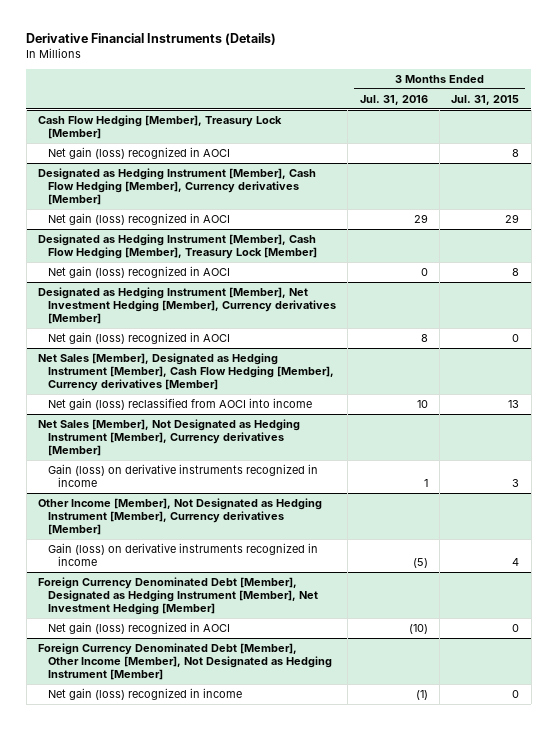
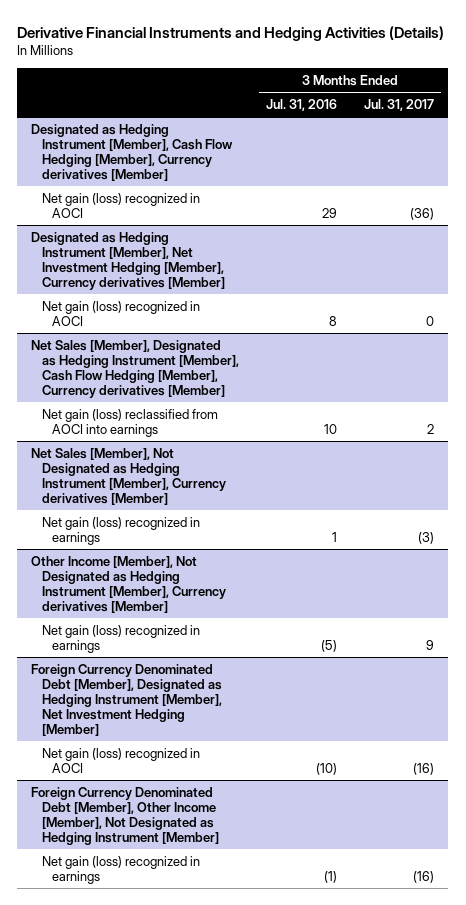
[26,33,277,46] Derivative Financial Instruments (Details) -> [17,25,445,41] Derivative Financial Instruments and Hedging Activities (Details)
[451,94,520,105] Jul. 31, 2015 -> none
none -> [364,98,435,111] Jul. 31, 2017
[38,114,283,139] Cash Flow Hedging [Member], Treasury Lock [Member] -> none
[47,146,230,159] Net gain (loss) recognized in AOCI -> none
[38,233,317,259] Designated as Hedging Instrument [Member], Cash Flow Hedging [Member], Treasury Lock [Member] -> none
[47,265,230,278] Net gain (loss) recognized in AOCI -> none
[47,397,312,410] Net gain (loss) reclassified from AOCI into income -> [41,408,218,437] Net gain (loss) reclassified from AOCI into earnings
[47,463,318,487] Gain (loss) on derivative instruments recognized in income -> [41,516,200,545] Net gain (loss) recognized in earnings
[47,542,318,566] Gain (loss) on derivative instruments recognized in income -> [41,624,200,653] Net gain (loss) recognized in earnings
[47,687,242,700] Net gain (loss) recognized in income -> [41,855,200,884] Net gain (loss) recognized in earnings

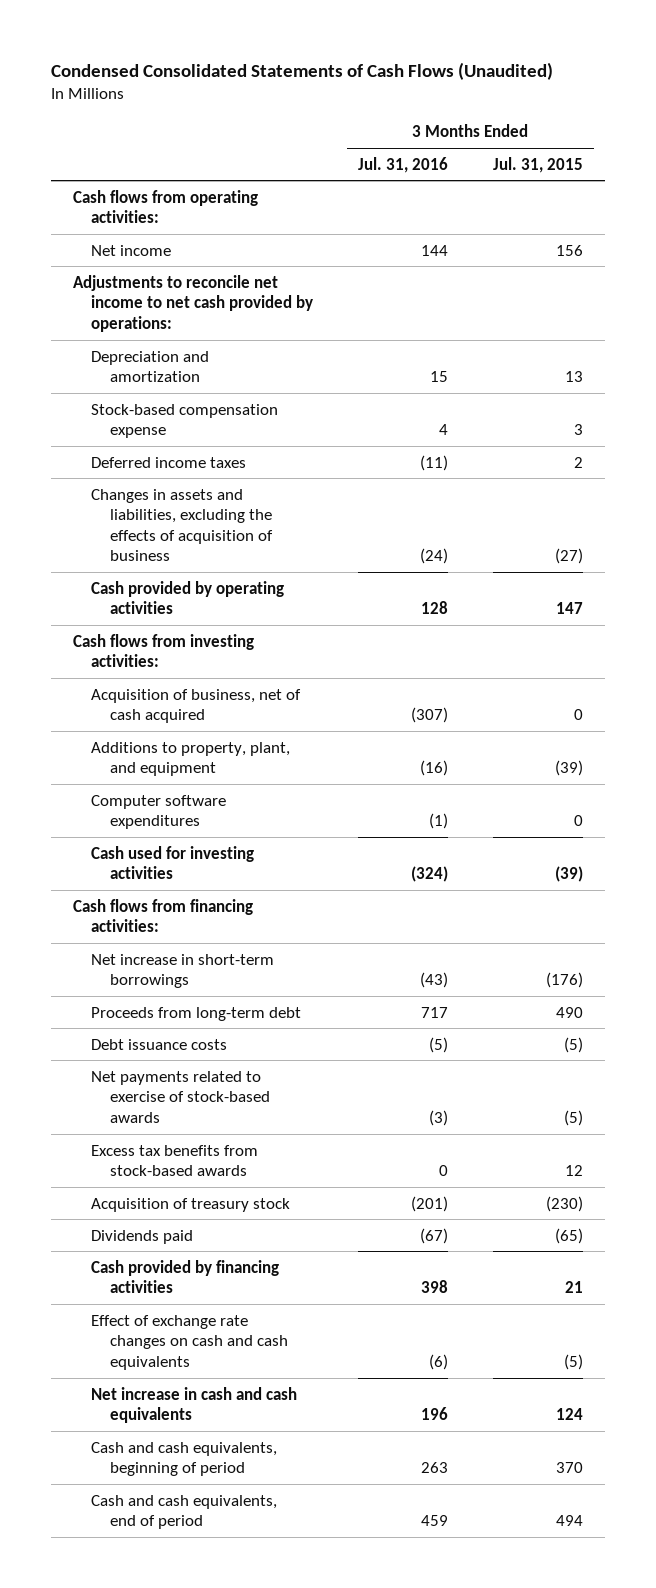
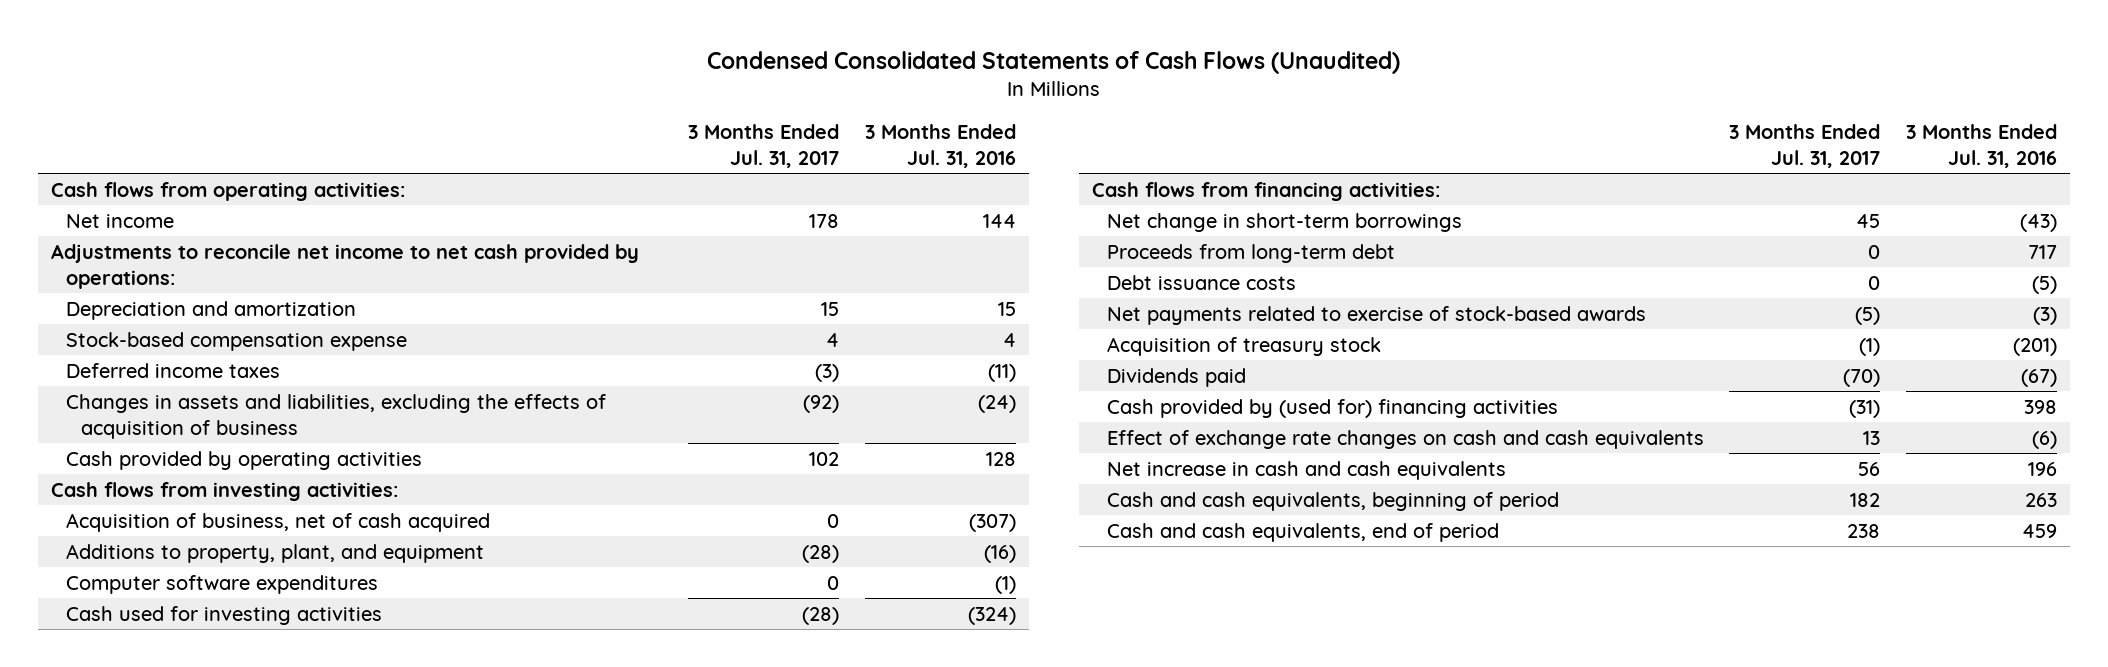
[492,156,583,173] Jul. 31, 2015 -> none
none -> [688,123,840,168] 3 Months Ended Jul. 31, 2017
[91,953,275,989] Net increase in short-term borrowings -> [1106,212,1462,232] Net change in short-term borrowings
[91,1144,259,1177] Excess tax benefits from stock-based awards -> none
[91,1259,280,1294] Cash provided by financing activities -> [1106,398,1558,418] Cash provided by (used for) financing activities

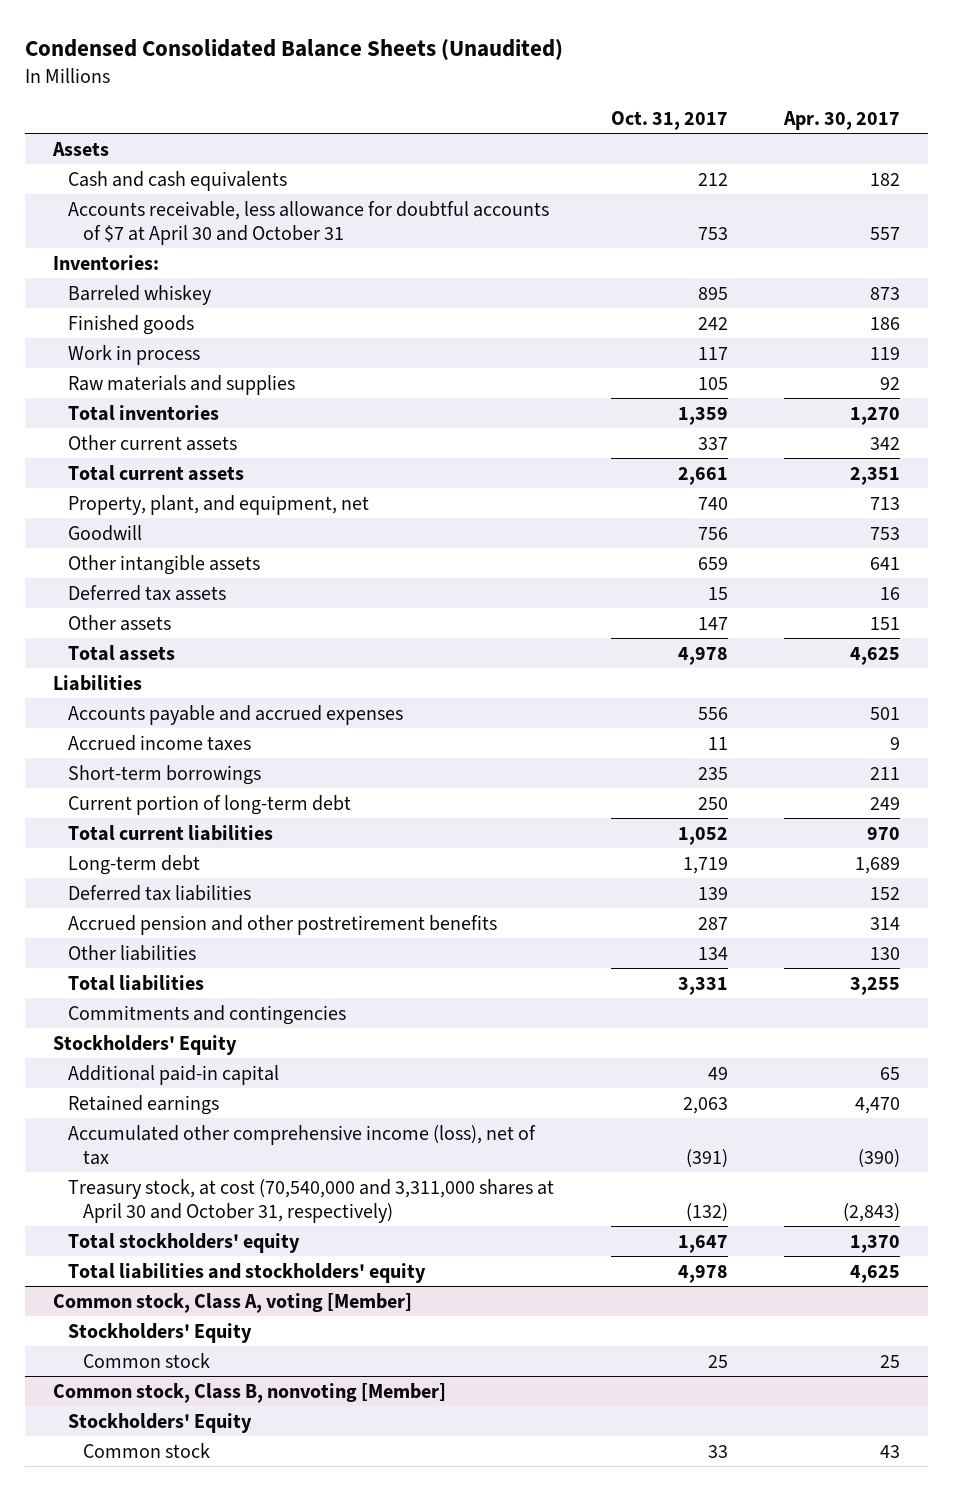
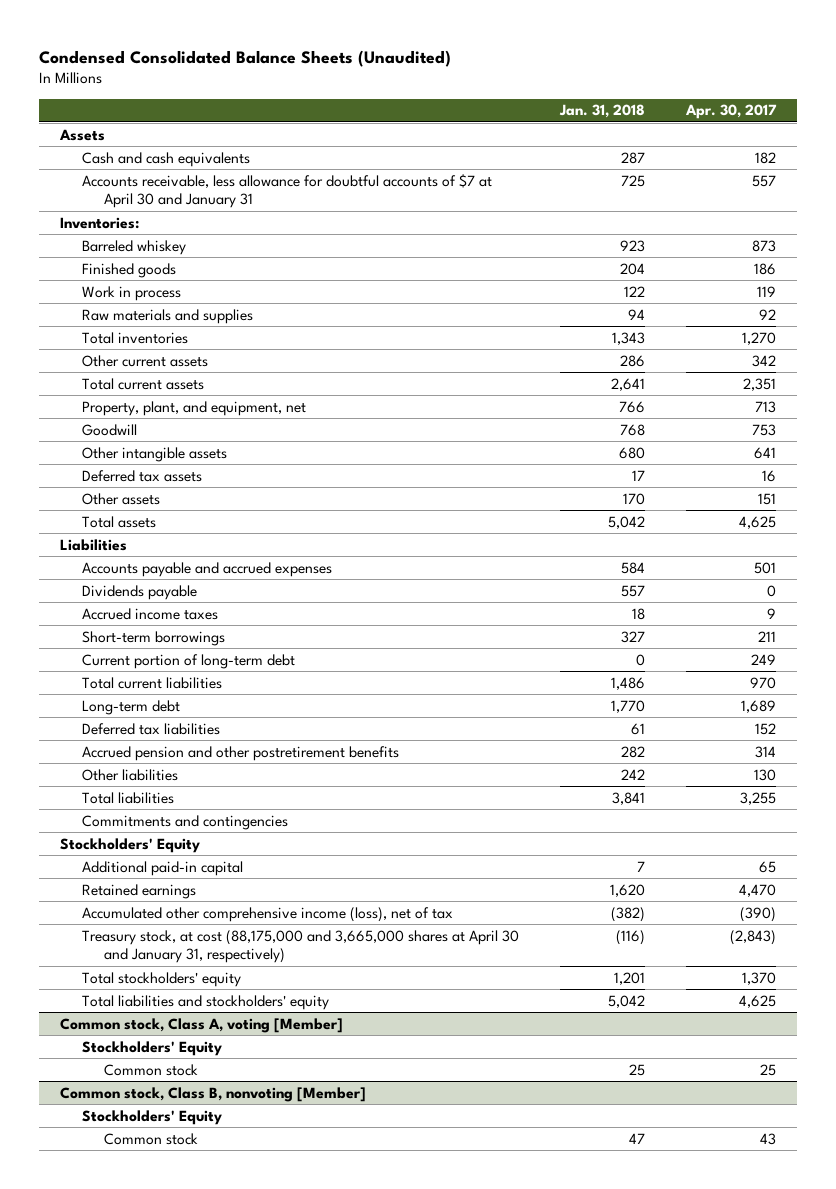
[610,111,728,131] Oct. 31, 2017 -> none
none -> [559,104,646,119] Jan. 31, 2018
[68,200,550,246] Accounts receivable, less allowance for doubtful accounts of $7 at April 30 and October 31 -> [81,173,492,209] Accounts receivable, less allowance for doubtful accounts of $7 at April 30 and January 31
none -> [81,584,197,600] Dividends payable
[68,1178,555,1224] Treasury stock, at cost (70,540,000 and 3,311,000 shares at April 30 and October 31, respectively) -> [81,929,519,964] Treasury stock, at cost (88,175,000 and 3,665,000 shares at April 30 and January 31, respectively)

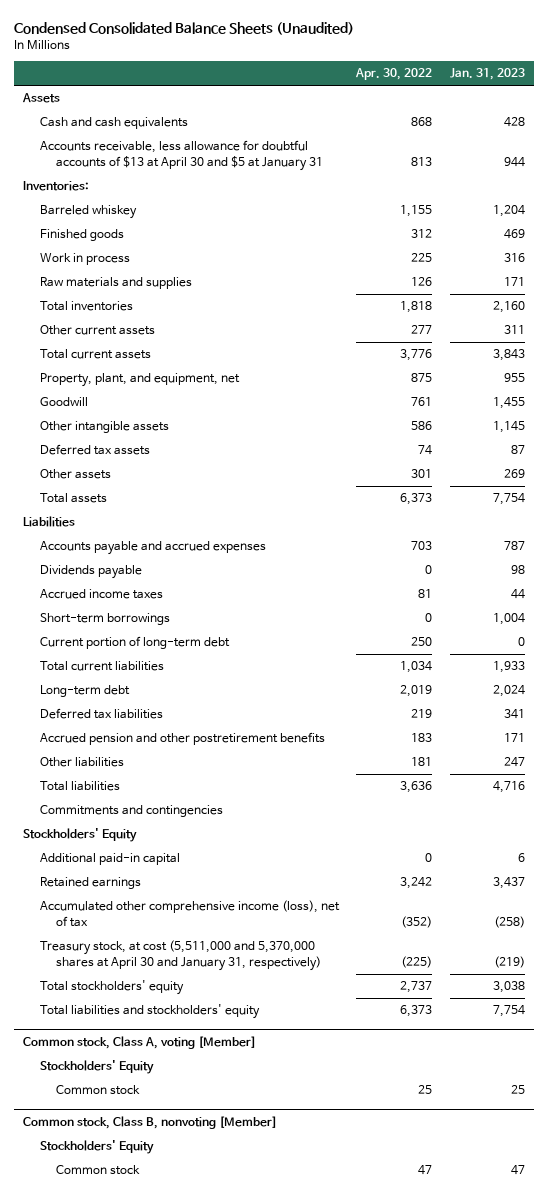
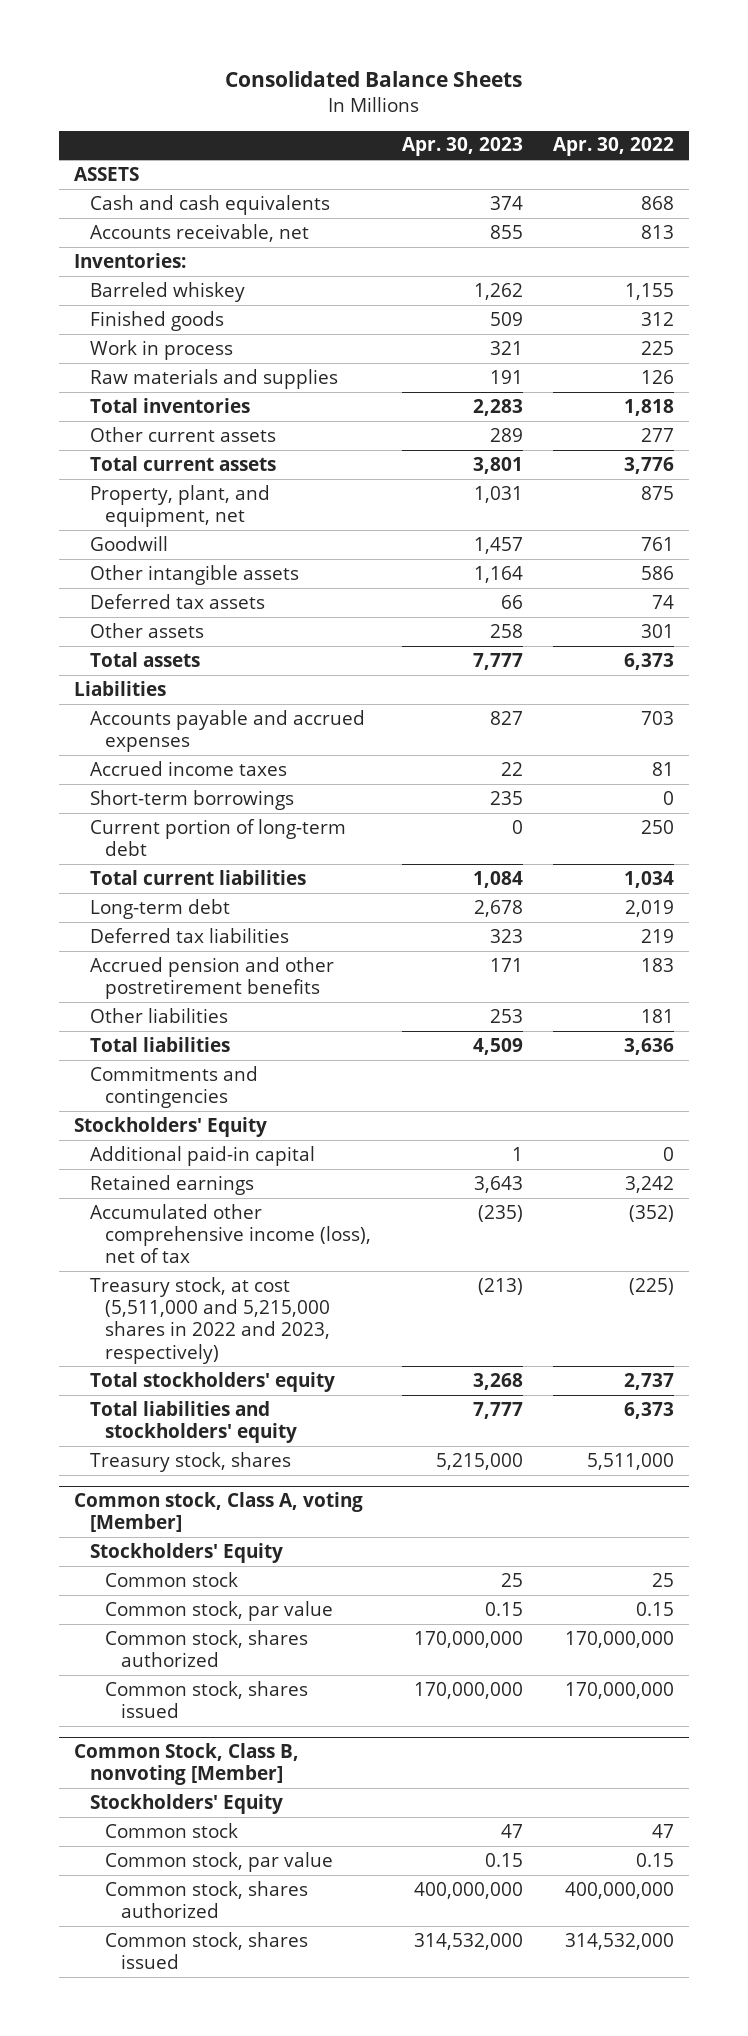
[14,21,355,35] Condensed Consolidated Balance Sheets (Unaudited) -> [225,71,523,88] Consolidated Balance Sheets
[450,68,526,81] Jan. 31, 2023 -> none
none -> [401,137,523,157] Apr. 30, 2023
[22,93,61,104] Assets -> [73,166,139,181] ASSETS
[39,140,324,171] Accounts receivable, less allowance for doubtful accounts of $13 at April 30 and $5 at January 31 -> [89,223,309,242] Accounts receivable, net
[39,565,142,580] Dividends payable -> none
[39,940,322,971] Treasury stock, at cost (5,511,000 and 5,370,000 shares at April 30 and January 31, respectively) -> [89,1276,331,1364] Treasury stock, at cost (5,511,000 and 5,215,000 shares in 2022 and 2023, respectively)
none -> [89,1451,291,1472] Treasury stock, shares
none -> [105,1600,334,1621] Common stock, par value
none -> [105,1629,309,1668] Common stock, shares authorized
none -> [105,1680,309,1719] Common stock, shares issued
[23,1116,278,1130] Common stock, Class B, nonvoting [Member] -> [73,1742,299,1786] Common Stock, Class B, nonvoting [Member]
none -> [105,1851,334,1872] Common stock, par value
none -> [105,1880,309,1919] Common stock, shares authorized
none -> [105,1931,309,1970] Common stock, shares issued

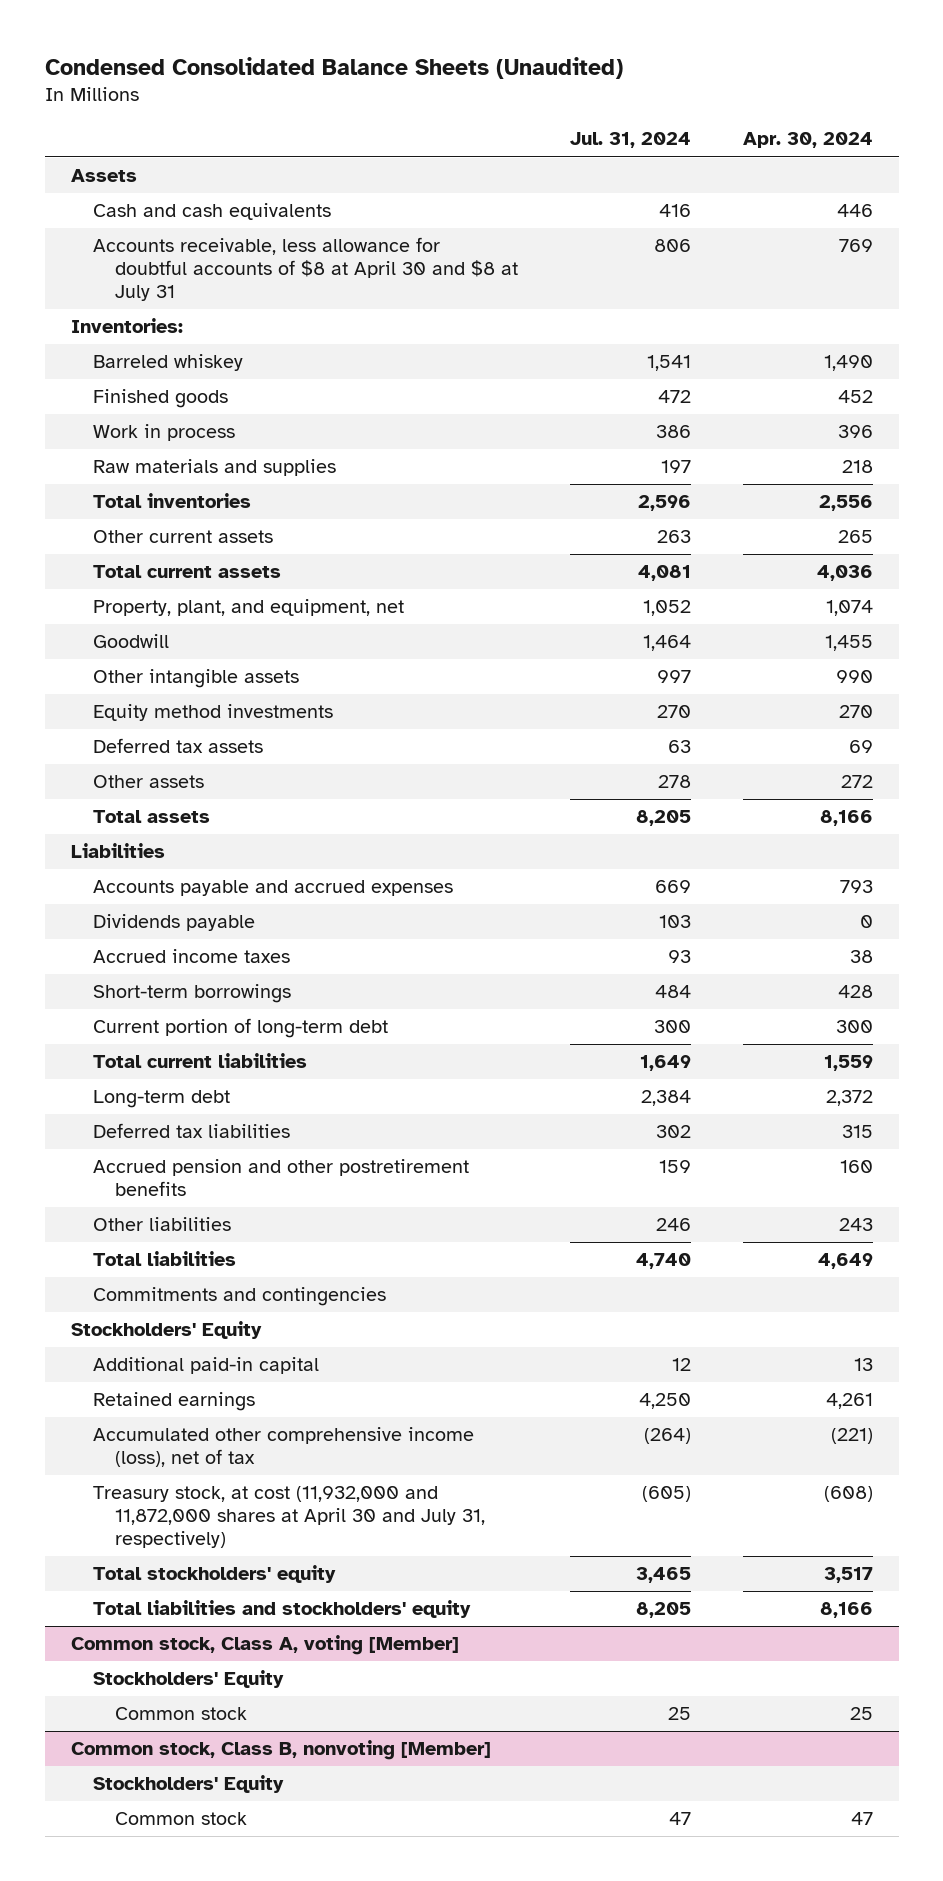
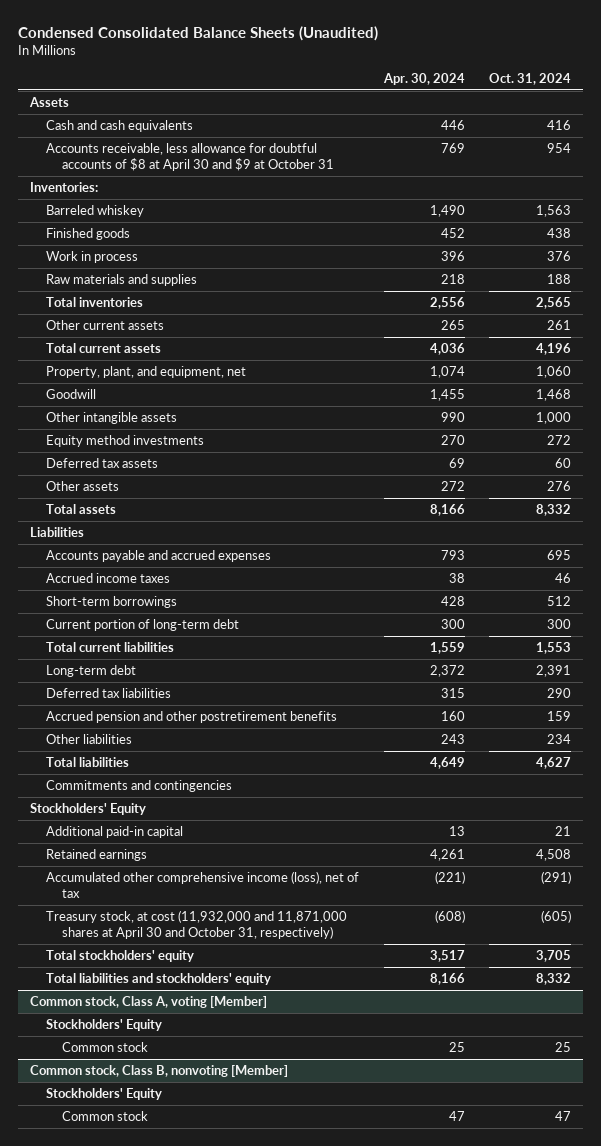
[570,132,692,149] Jul. 31, 2024 -> none
none -> [489,73,572,86] Oct. 31, 2024
[92,237,519,302] Accounts receivable, less allowance for doubtful accounts of $8 at April 30 and $8 at July 31 -> [46,142,335,172] Accounts receivable, less allowance for doubtful accounts of $8 at April 30 and $9 at October 31
[92,914,255,932] Dividends payable -> none
[92,1486,486,1549] Treasury stock, at cost (11,932,000 and 11,872,000 shares at April 30 and July 31, respectively) -> [46,909,348,940] Treasury stock, at cost (11,932,000 and 11,871,000 shares at April 30 and October 31, respectively)

